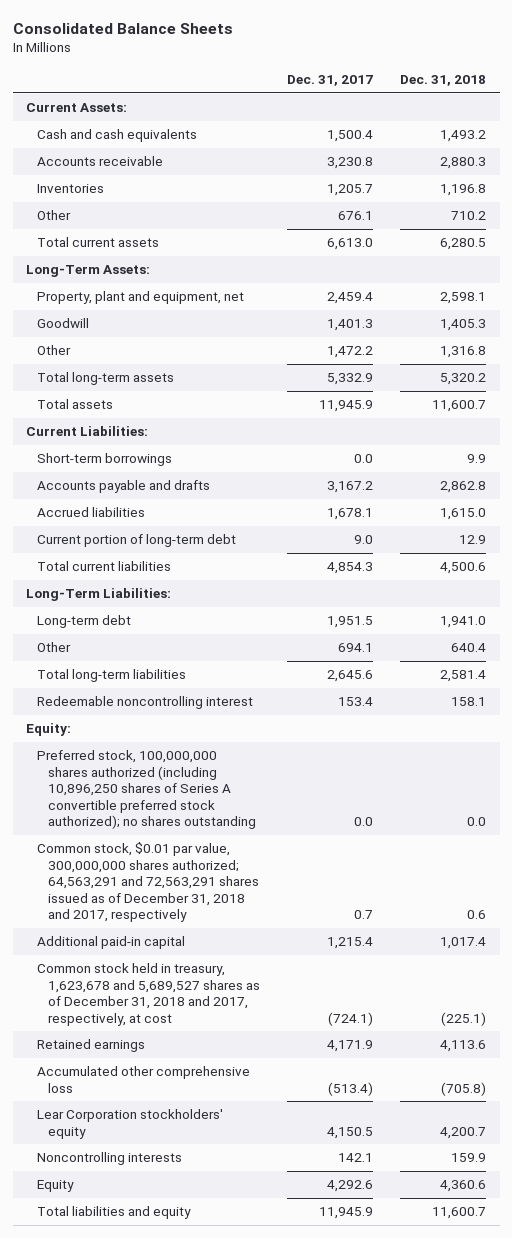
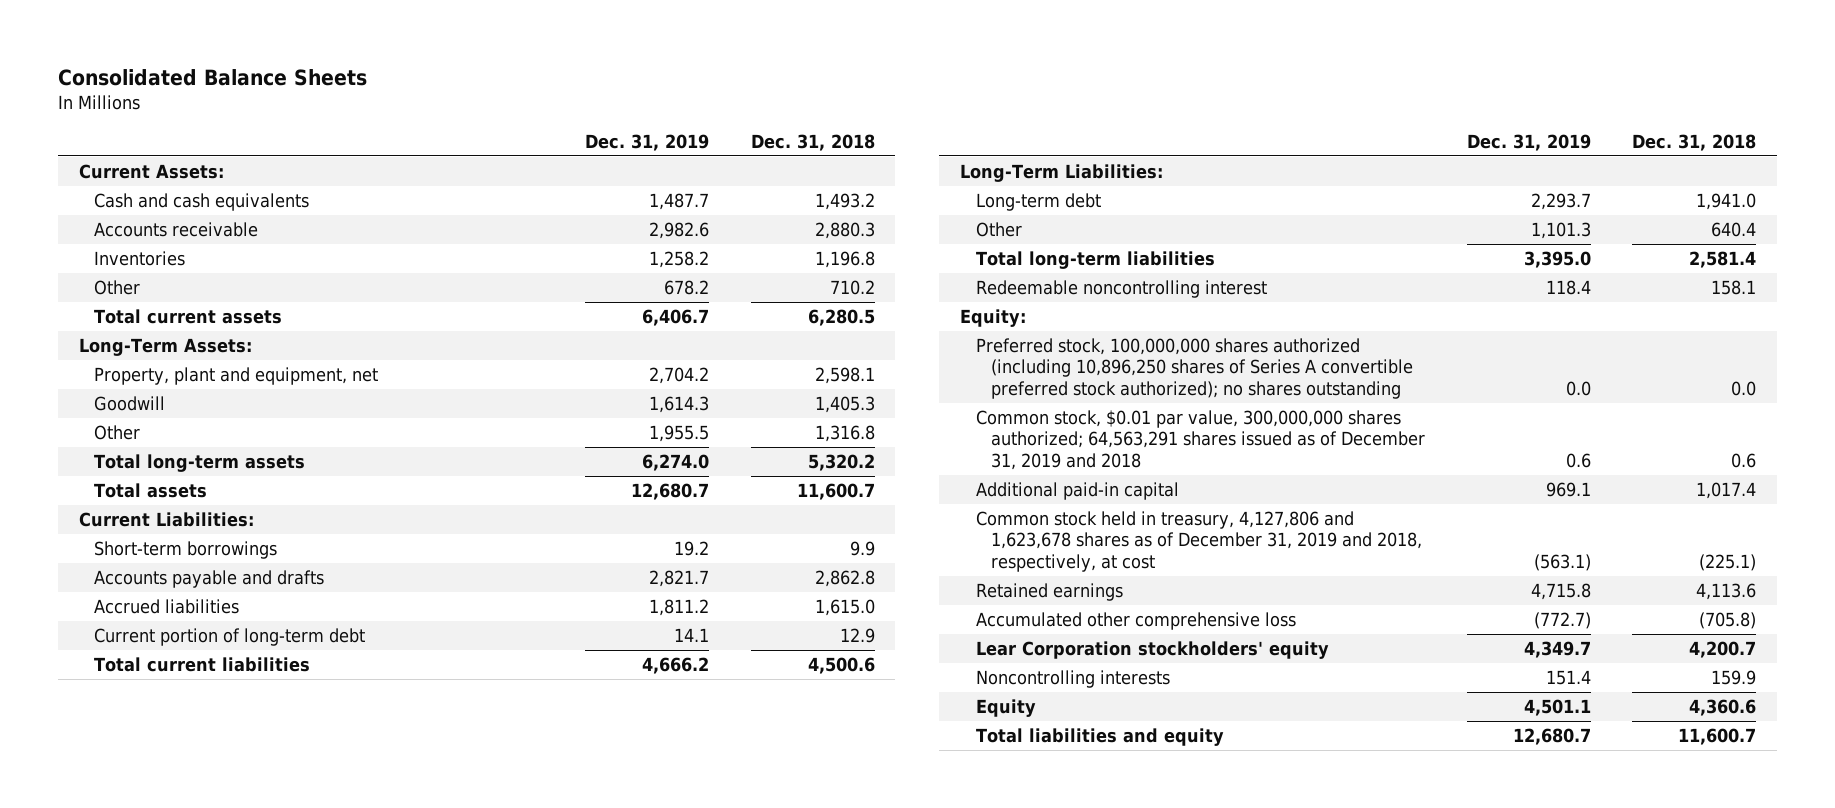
[286,75,373,87] Dec. 31, 2017 -> none
none -> [585,133,710,151] Dec. 31, 2019
[37,842,259,923] Common stock, $0.01 par value, 300,000,000 shares authorized; 64,563,291 and 72,563,291 shares issued as of December 31, 2018 and 2017, respectively -> [975,409,1426,470] Common stock, $0.01 par value, 300,000,000 shares authorized; 64,563,291 shares issued as of December 31, 2019 and 2018
[37,963,260,1026] Common stock held in treasury, 1,623,678 and 5,689,527 shares as of December 31, 2018 and 2017, respectively, at cost -> [975,510,1423,572] Common stock held in treasury, 4,127,806 and 1,623,678 shares as of December 31, 2019 and 2018, respectively, at cost

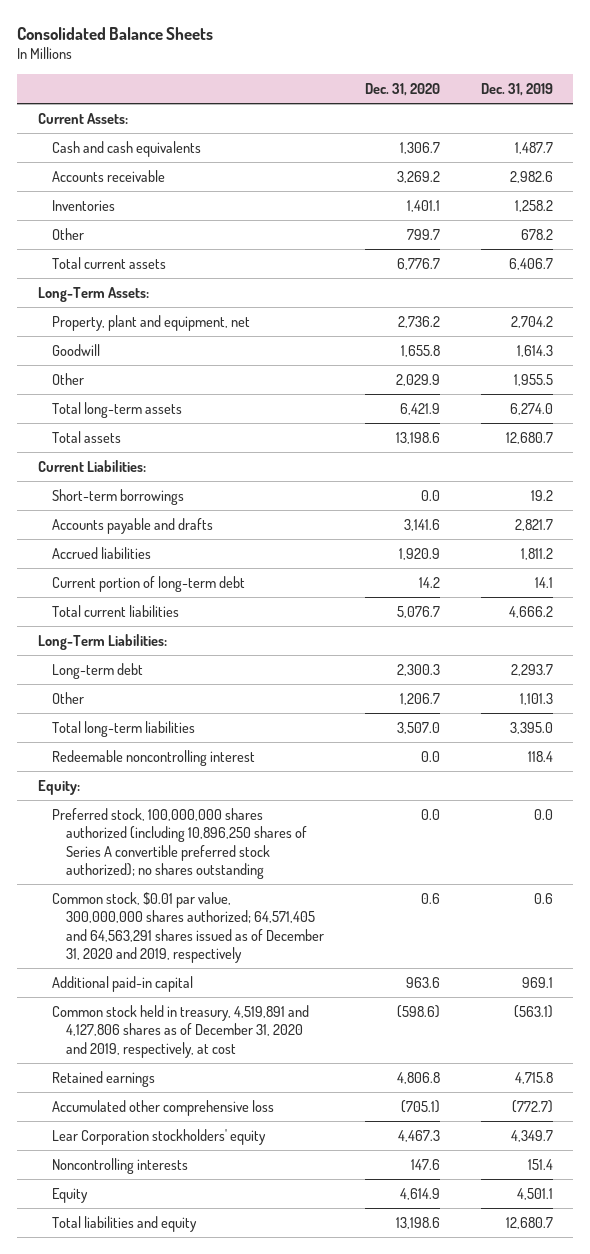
[750,133,875,151] Dec. 31, 2018 -> none
none -> [364,82,440,96] Dec. 31, 2020
[975,409,1426,470] Common stock, $0.01 par value, 300,000,000 shares authorized; 64,563,291 shares issued as of December 31, 2019 and 2018 -> [51,891,324,964] Common stock, $0.01 par value, 300,000,000 shares authorized; 64,571,405 and 64,563,291 shares issued as of December 31, 2020 and 2019, respectively
[975,510,1423,572] Common stock held in treasury, 4,127,806 and 1,623,678 shares as of December 31, 2019 and 2018, respectively, at cost -> [51,1004,309,1058] Common stock held in treasury, 4,519,891 and 4,127,806 shares as of December 31, 2020 and 2019, respectively, at cost

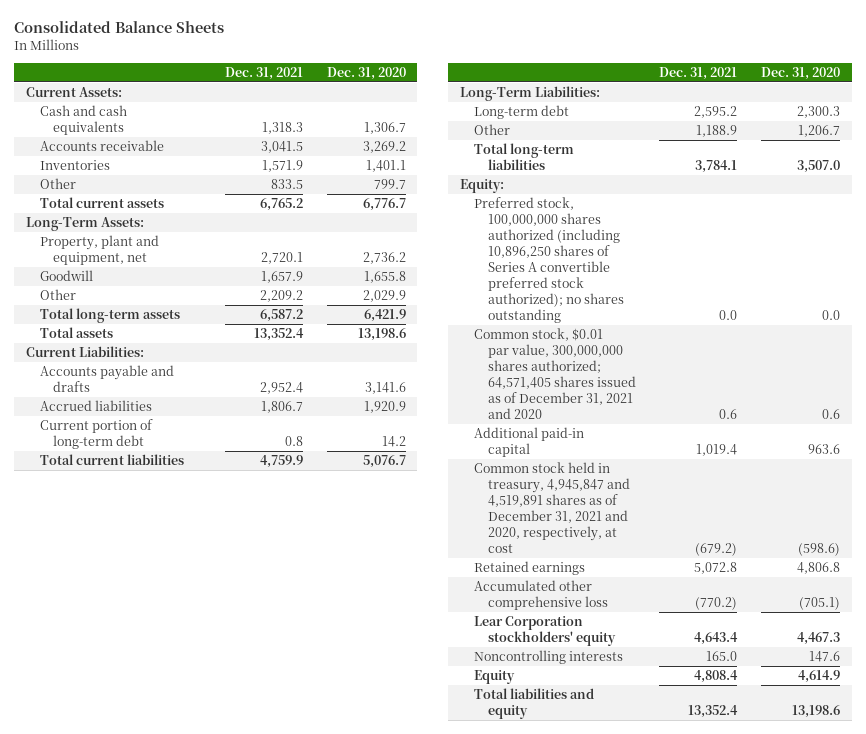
[480,82,553,96] Dec. 31, 2019 -> none
none -> [224,66,303,80] Dec. 31, 2021
[51,488,184,505] Short-term borrowings -> none
[51,749,255,766] Redeemable noncontrolling interest -> none
[51,891,324,964] Common stock, $0.01 par value, 300,000,000 shares authorized; 64,571,405 and 64,563,291 shares issued as of December 31, 2020 and 2019, respectively -> [473,328,636,420] Common stock, $0.01 par value, 300,000,000 shares authorized; 64,571,405 shares issued as of December 31, 2021 and 2020
[51,1004,309,1058] Common stock held in treasury, 4,519,891 and 4,127,806 shares as of December 31, 2020 and 2019, respectively, at cost -> [473,462,630,554] Common stock held in treasury, 4,945,847 and 4,519,891 shares as of December 31, 2021 and 2020, respectively, at cost

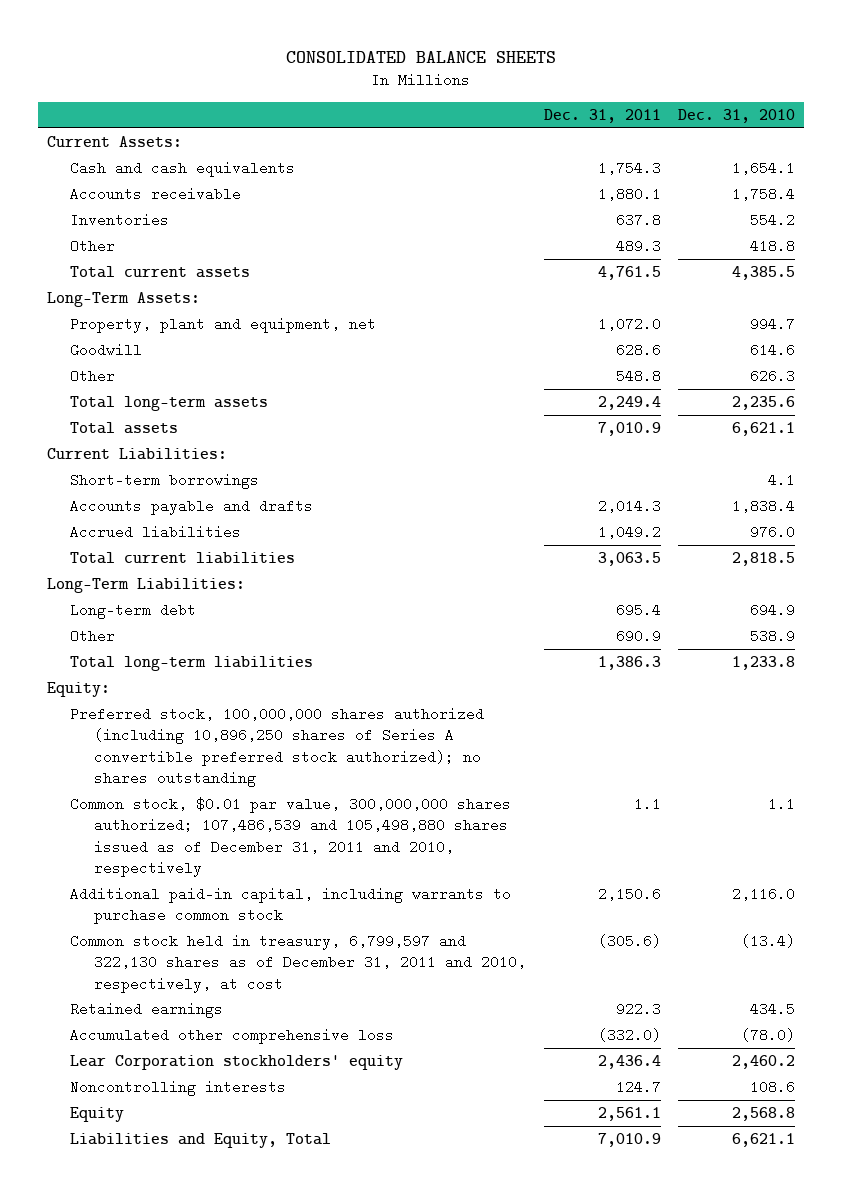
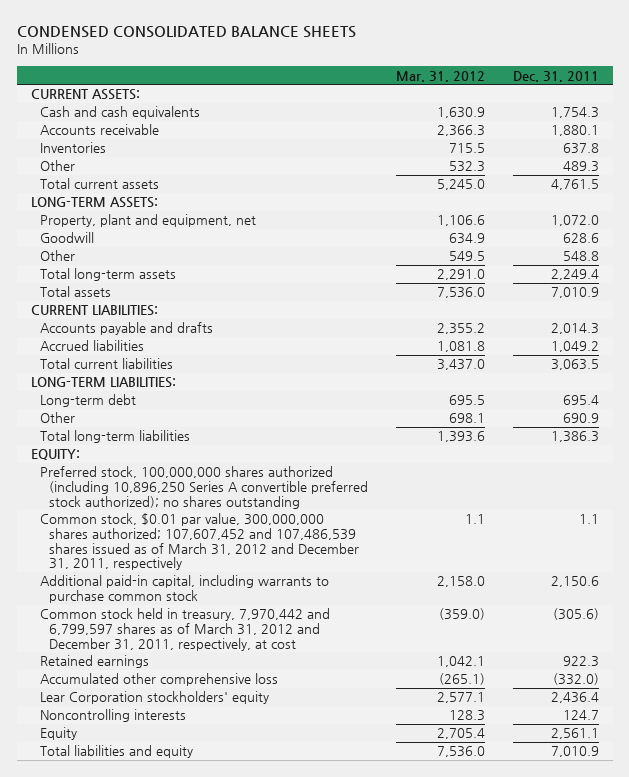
[285,51,556,64] CONSOLIDATED BALANCE SHEETS -> [16,26,356,39] CONDENSED CONSOLIDATED BALANCE SHEETS
[678,108,796,123] Dec. 31, 2010 -> none
none -> [395,70,485,82] Mar. 31, 2012
[46,135,182,147] Current Assets: -> [30,89,140,101] CURRENT ASSETS:
[46,291,200,307] Long-Term Assets: -> [30,197,158,209] LONG-TERM ASSETS:
[70,472,260,489] Short-term borrowings -> none
[46,447,227,460] Current Liabilities: -> [30,305,158,317] CURRENT LIABILITIES:
[46,577,245,593] Long-Term Liabilities: -> [30,377,176,389] LONG-TERM LIABILITIES:
[46,681,110,697] Equity: -> [30,449,80,461] EQUITY:
[70,706,485,787] Preferred stock, 100,000,000 shares authorized (including 10,896,250 shares of Series A convertible preferred stock authorized); no shares outstanding -> [39,466,369,509] Preferred stock, 100,000,000 shares authorized (including 10,896,250 Series A convertible preferred stock authorized); no shares outstanding
[70,796,512,877] Common stock, $0.01 par value, 300,000,000 shares authorized; 107,486,539 and 105,498,880 shares issued as of December 31, 2011 and 2010, respectively -> [39,513,360,571] Common stock, $0.01 par value, 300,000,000 shares authorized; 107,607,452 and 107,486,539 shares issued as of March 31, 2012 and December 31, 2011, respectively
[70,933,527,993] Common stock held in treasury, 6,799,597 and 322,130 shares as of December 31, 2011 and 2010, respectively, at cost -> [39,608,330,651] Common stock held in treasury, 7,970,442 and 6,799,597 shares as of March 31, 2012 and December 31, 2011, respectively, at cost
[70,1132,332,1148] Liabilities and Equity, Total -> [39,745,193,759] Total liabilities and equity

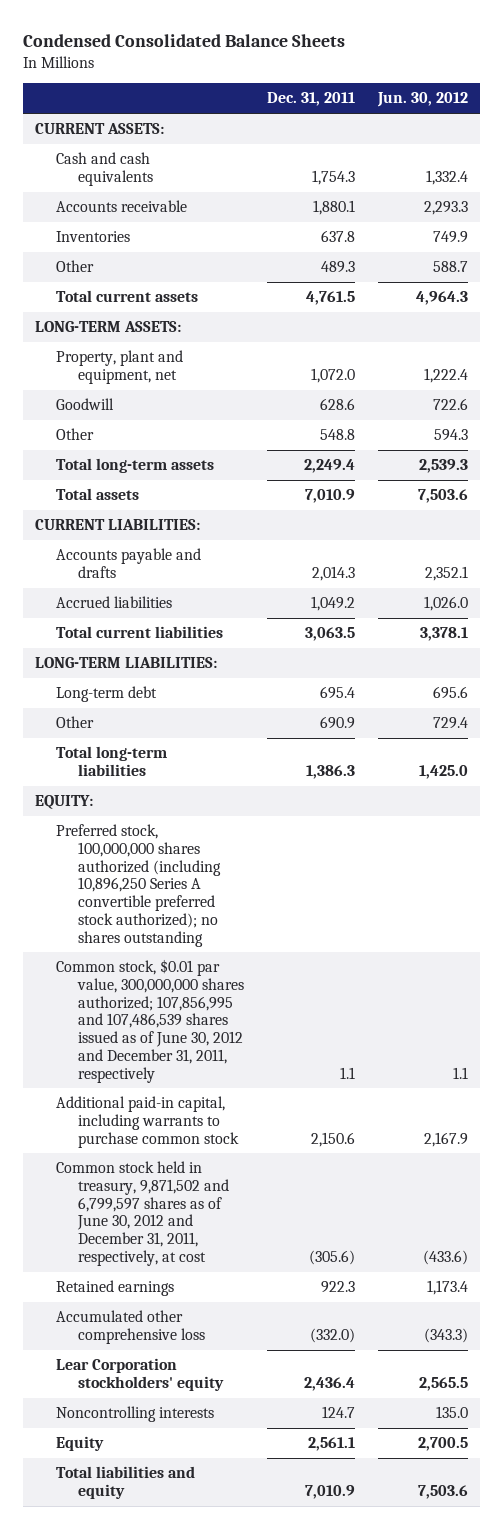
[16,26,356,39] CONDENSED CONSOLIDATED BALANCE SHEETS -> [23,34,346,48] Condensed Consolidated Balance Sheets
[395,70,485,82] Mar. 31, 2012 -> none
none -> [377,92,469,108] Jun. 30, 2012
[39,513,360,571] Common stock, $0.01 par value, 300,000,000 shares authorized; 107,607,452 and 107,486,539 shares issued as of March 31, 2012 and December 31, 2011, respectively -> [56,959,244,1083] Common stock, $0.01 par value, 300,000,000 shares authorized; 107,856,995 and 107,486,539 shares issued as of June 30, 2012 and December 31, 2011, respectively
[39,608,330,651] Common stock held in treasury, 7,970,442 and 6,799,597 shares as of March 31, 2012 and December 31, 2011, respectively, at cost -> [56,1161,229,1266] Common stock held in treasury, 9,871,502 and 6,799,597 shares as of June 30, 2012 and December 31, 2011, respectively, at cost

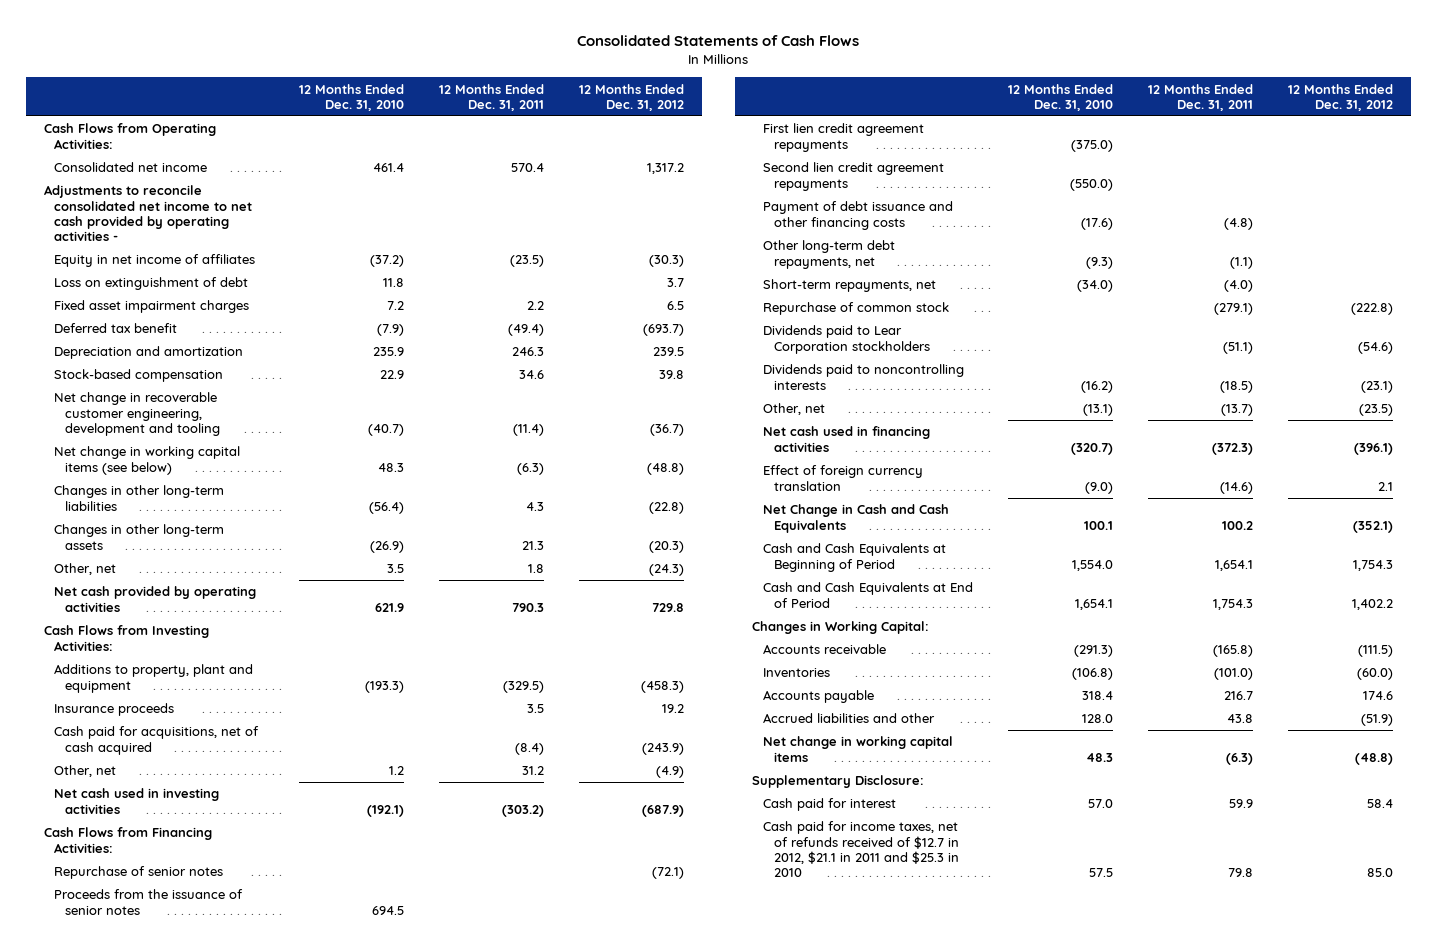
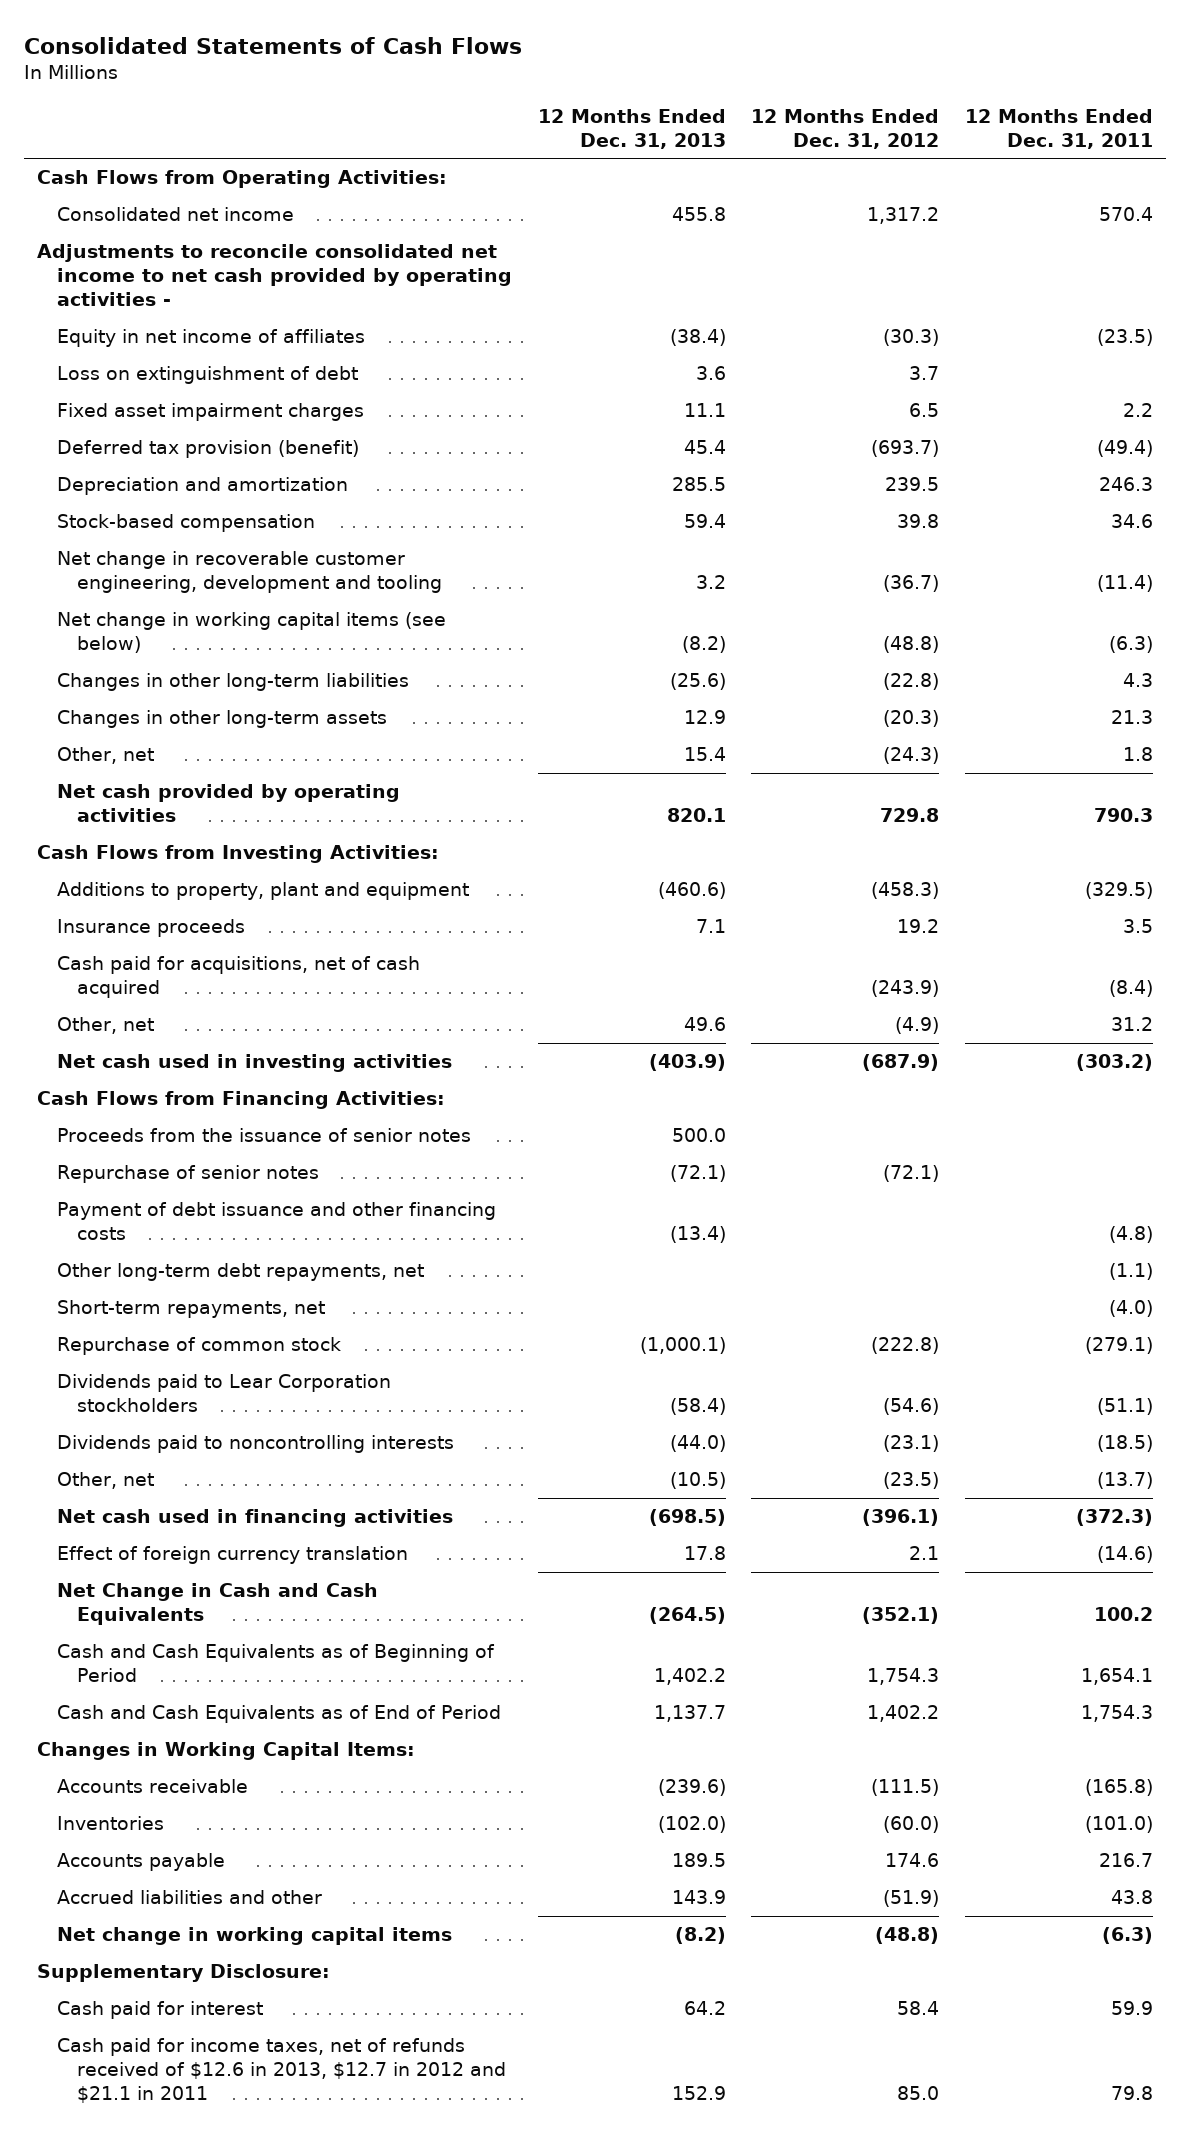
[299,83,405,111] 12 Months Ended Dec. 31, 2010 -> none
none -> [537,108,726,149] 12 Months Ended Dec. 31, 2013
[54,323,178,334] Deferred tax benefit -> [57,440,360,459] Deferred tax provision (benefit)
[762,123,924,152] First lien credit agreement repayments -> none
[762,162,944,191] Second lien credit agreement repayments -> none
[54,866,224,880] Repurchase of senior notes -> [57,1165,320,1184] Repurchase of senior notes
[762,543,946,572] Cash and Cash Equivalents at Beginning of Period -> [57,1644,496,1683] Cash and Cash Equivalents as of Beginning of Period
[762,582,973,608] Cash and Cash Equivalents at End of Period -> [57,1705,502,1724] Cash and Cash Equivalents as of End of Period
[752,621,930,635] Changes in Working Capital: -> [37,1742,416,1761] Changes in Working Capital Items:
[762,821,959,878] Cash paid for income taxes, net of refunds received of $12.7 in 2012, $21.1 in 2011 and $25.3 in 2010 -> [57,2038,507,2104] Cash paid for income taxes, net of refunds received of $12.6 in 2013, $12.7 in 2012 and $21.1 in 2011

